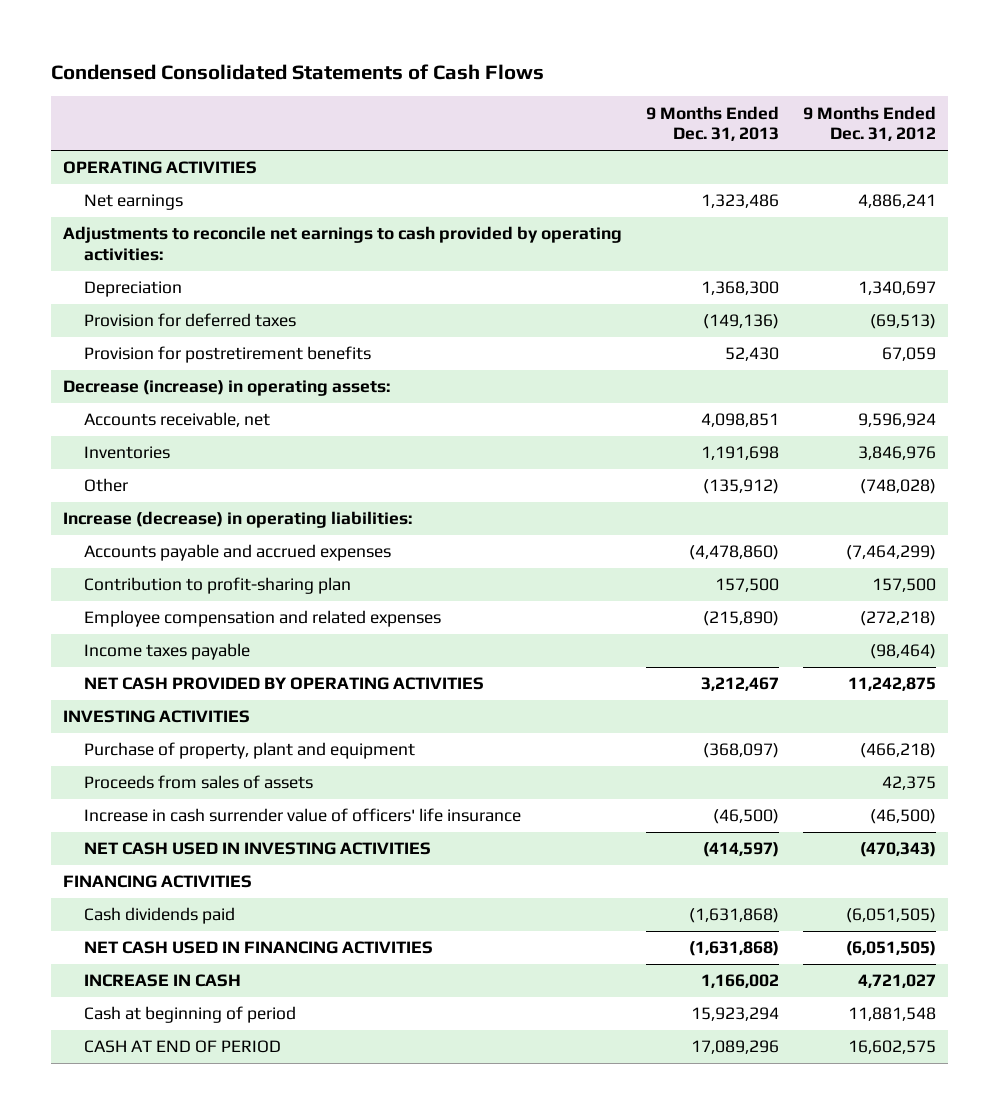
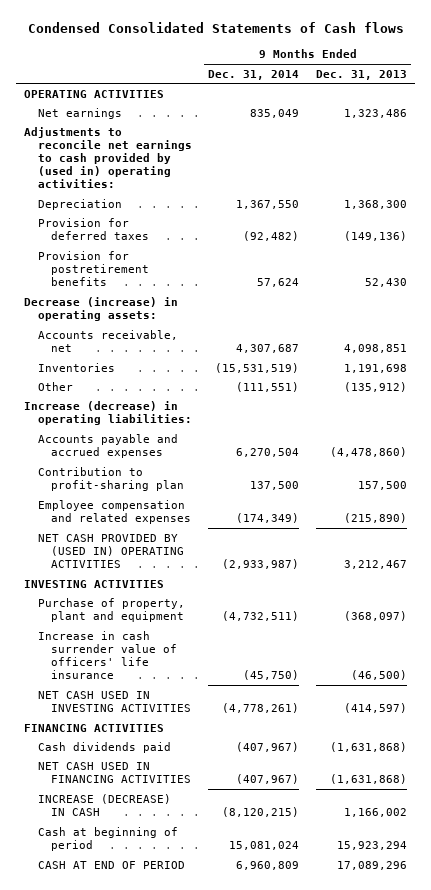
[51,63,545,80] Condensed Consolidated Statements of Cash Flows -> [27,22,404,34] Condensed Consolidated Statements of Cash flows
[802,105,936,142] 9 Months Ended Dec. 31, 2012 -> none
none -> [208,69,300,80] Dec. 31, 2014
[63,226,623,261] Adjustments to reconcile net earnings to cash provided by operating activities: -> [24,126,192,189] Adjustments to reconcile net earnings to cash provided by (used in) operating activities:
[83,643,250,661] Income taxes payable -> none
[83,677,484,691] NET CASH PROVIDED BY OPERATING ACTIVITIES -> [37,533,185,568] NET CASH PROVIDED BY (USED IN) OPERATING ACTIVITIES
[83,775,313,790] Proceeds from sales of assets -> none
[83,974,241,988] INCREASE IN CASH -> [37,793,171,816] INCREASE (DECREASE) IN CASH

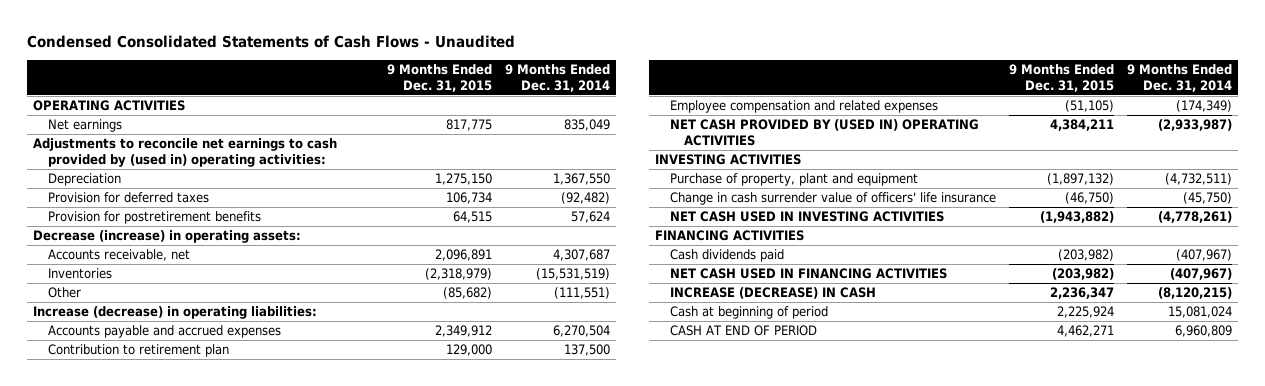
[27,22,404,34] Condensed Consolidated Statements of Cash flows -> [26,34,515,48] Condensed Consolidated Statements of Cash Flows - Unaudited
[315,69,407,80] Dec. 31, 2013 -> none
none -> [386,64,492,92] 9 Months Ended Dec. 31, 2015
[37,466,185,491] Contribution to profit-sharing plan -> [47,344,229,358] Contribution to retirement plan
[37,630,178,680] Increase in cash surrender value of officers' life insurance -> [669,192,996,206] Change in cash surrender value of officers' life insurance

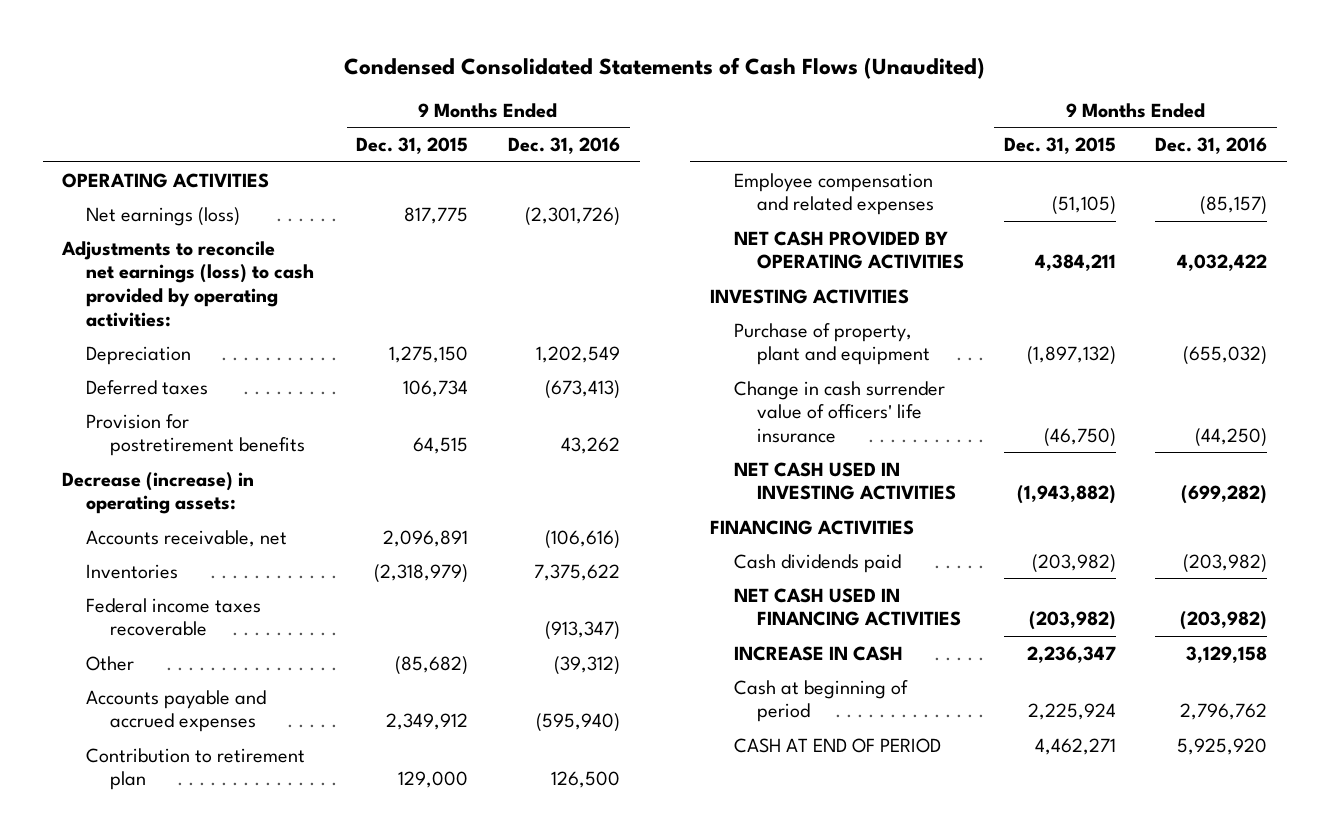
[26,34,515,48] Condensed Consolidated Statements of Cash Flows - Unaudited -> [343,56,985,79] Condensed Consolidated Statements of Cash Flows (Unaudited)
[504,64,610,92] 9 Months Ended Dec. 31, 2014 -> none
none -> [508,137,621,155] Dec. 31, 2016
[47,119,122,133] Net earnings -> [86,206,241,226] Net earnings (loss)
[33,138,338,167] Adjustments to reconcile net earnings to cash provided by (used in) operating activities: -> [61,240,315,327] Adjustments to reconcile net earnings (loss) to cash provided by operating activities:
[47,192,209,204] Provision for deferred taxes -> [86,379,209,395] Deferred taxes
none -> [86,597,262,637] Federal income taxes recoverable
[33,306,318,320] Increase (decrease) in operating liabilities: -> none
[669,119,979,146] NET CASH PROVIDED BY (USED IN) OPERATING ACTIVITIES -> [733,230,965,270] NET CASH PROVIDED BY OPERATING ACTIVITIES
[669,287,876,300] INCREASE (DECREASE) IN CASH -> [733,645,903,661] INCREASE IN CASH

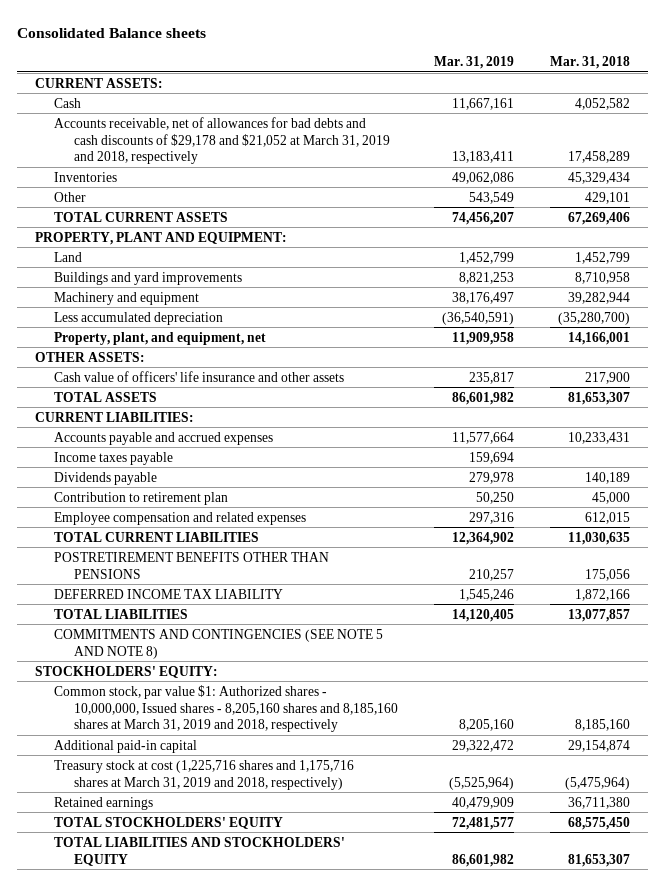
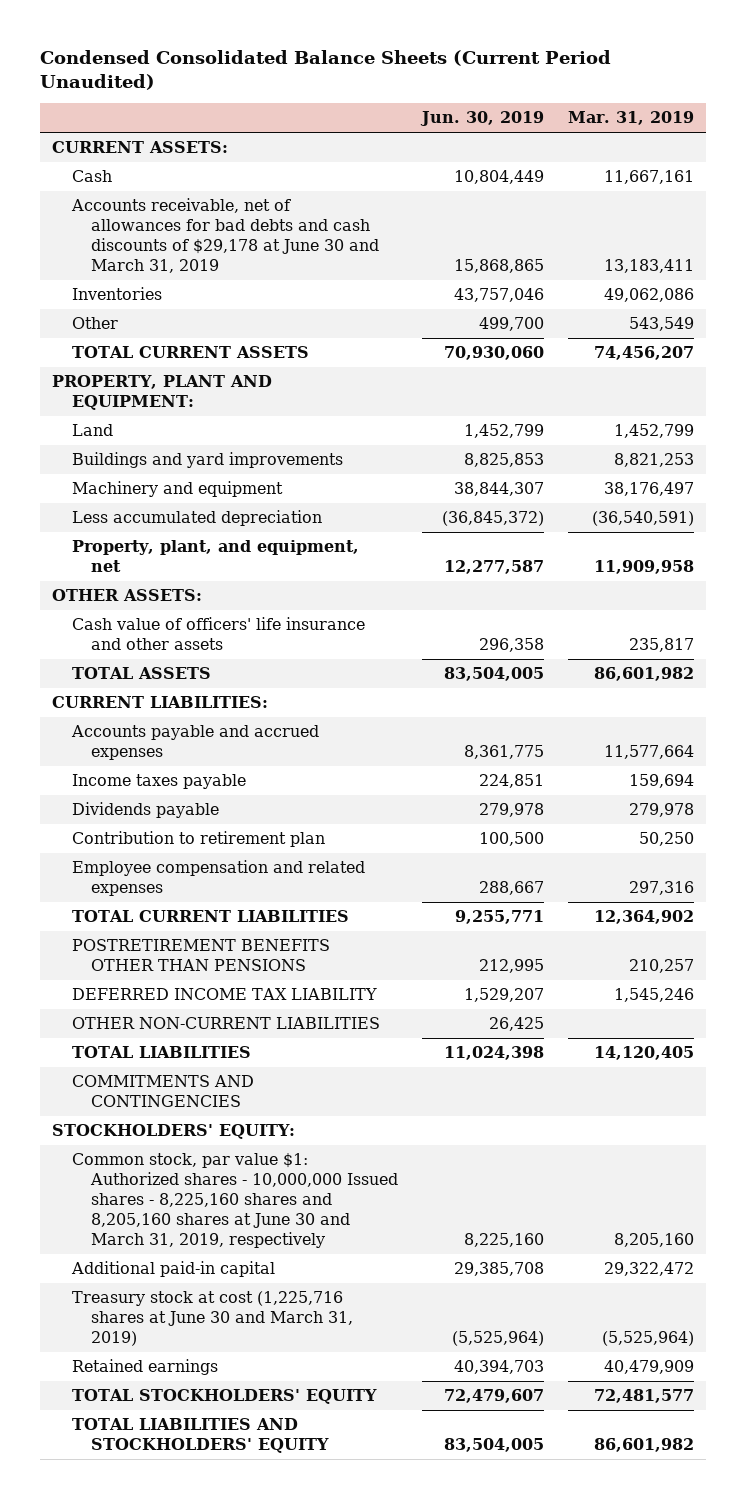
[16,27,206,38] Consolidated Balance sheets -> [40,49,612,90] Condensed Consolidated Balance Sheets (Current Period Unaudited)
[549,56,630,70] Mar. 31, 2018 -> none
none -> [420,111,545,127] Jun. 30, 2019
[54,116,391,165] Accounts receivable, net of allowances for bad debts and cash discounts of $29,178 and $21,052 at March 31, 2019 and 2018, respectively -> [70,198,380,273] Accounts receivable, net of allowances for bad debts and cash discounts of $29,178 at June 30 and March 31, 2019
none -> [71,1017,380,1030] OTHER NON-CURRENT LIABILITIES
[54,628,384,659] COMMITMENTS AND CONTINGENCIES (SEE NOTE 5 AND NOTE 8) -> [71,1075,254,1108] COMMITMENTS AND CONTINGENCIES
[54,684,399,733] Common stock, par value $1: Authorized shares - 10,000,000, Issued shares - 8,205,160 shares and 8,185,160 shares at March 31, 2019 and 2018, respectively -> [71,1153,399,1248] Common stock, par value $1: Authorized shares - 10,000,000 Issued shares - 8,225,160 shares and 8,205,160 shares at June 30 and March 31, 2019, respectively
[54,759,355,790] Treasury stock at cost (1,225,716 shares and 1,175,716 shares at March 31, 2019 and 2018, respectively) -> [71,1291,354,1346] Treasury stock at cost (1,225,716 shares at June 30 and March 31, 2019)

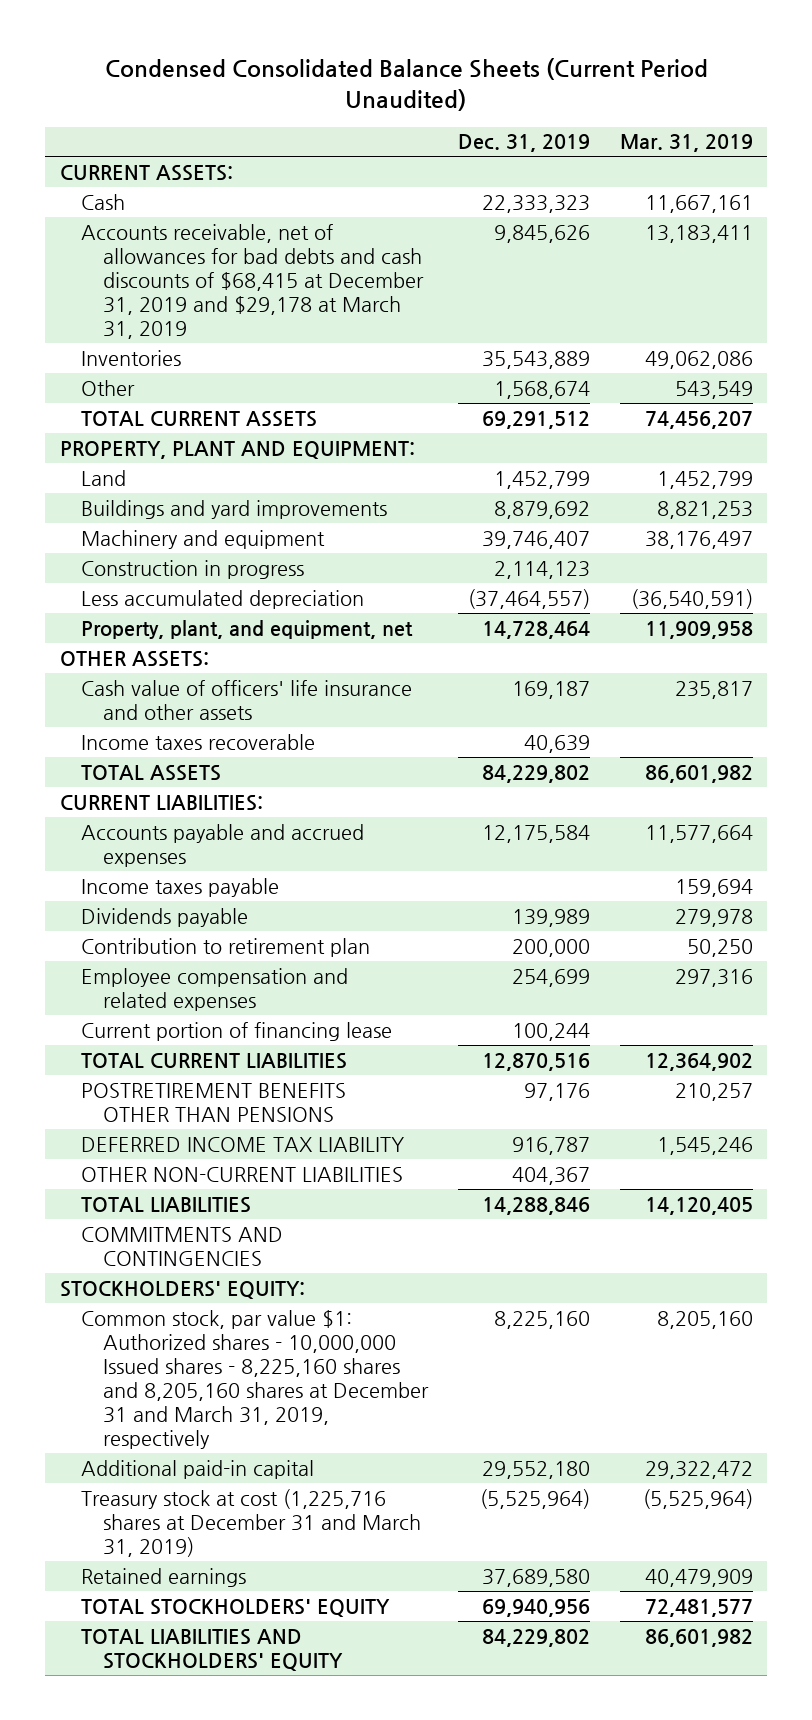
[420,111,545,127] Jun. 30, 2019 -> none
none -> [457,134,590,153] Dec. 31, 2019
[70,198,380,273] Accounts receivable, net of allowances for bad debts and cash discounts of $29,178 at June 30 and March 31, 2019 -> [81,223,424,339] Accounts receivable, net of allowances for bad debts and cash discounts of $68,415 at December 31, 2019 and $29,178 at March 31, 2019
none -> [81,559,305,579] Construction in progress
none -> [81,733,316,750] Income taxes recoverable
none -> [81,1021,393,1041] Current portion of financing lease
[71,1153,399,1248] Common stock, par value $1: Authorized shares - 10,000,000 Issued shares - 8,225,160 shares and 8,205,160 shares at June 30 and March 31, 2019, respectively -> [81,1309,429,1450] Common stock, par value $1: Authorized shares - 10,000,000 Issued shares - 8,225,160 shares and 8,205,160 shares at December 31 and March 31, 2019, respectively
[71,1291,354,1346] Treasury stock at cost (1,225,716 shares at June 30 and March 31, 2019) -> [81,1488,421,1557] Treasury stock at cost (1,225,716 shares at December 31 and March 31, 2019)

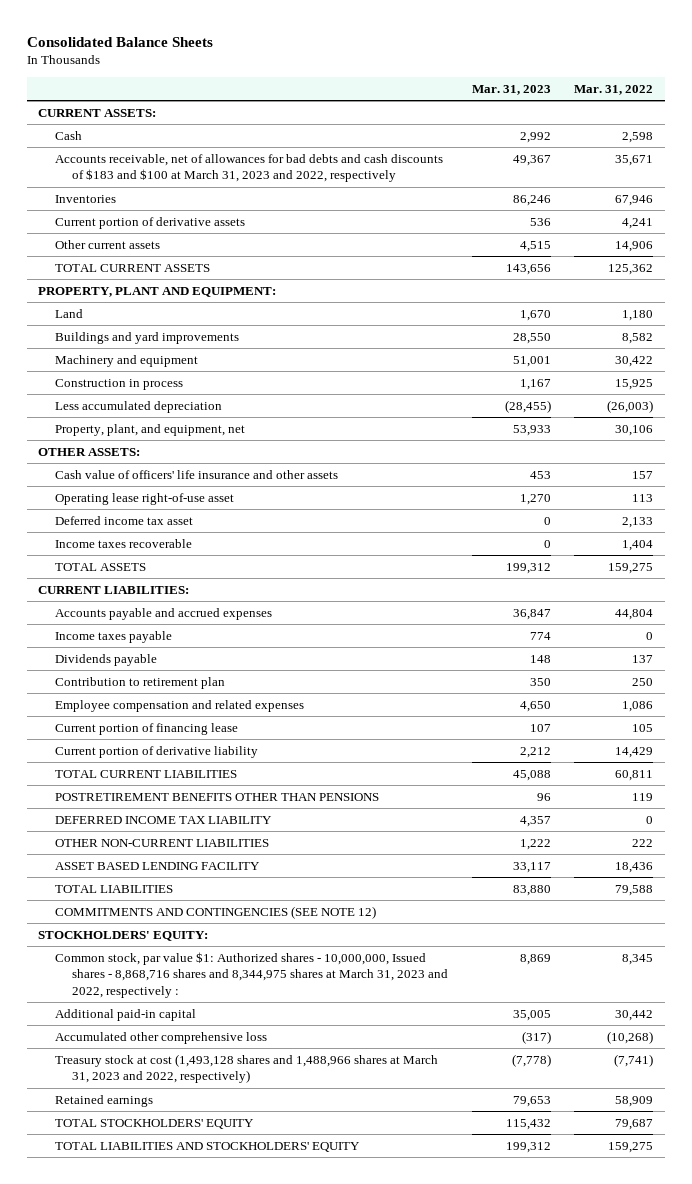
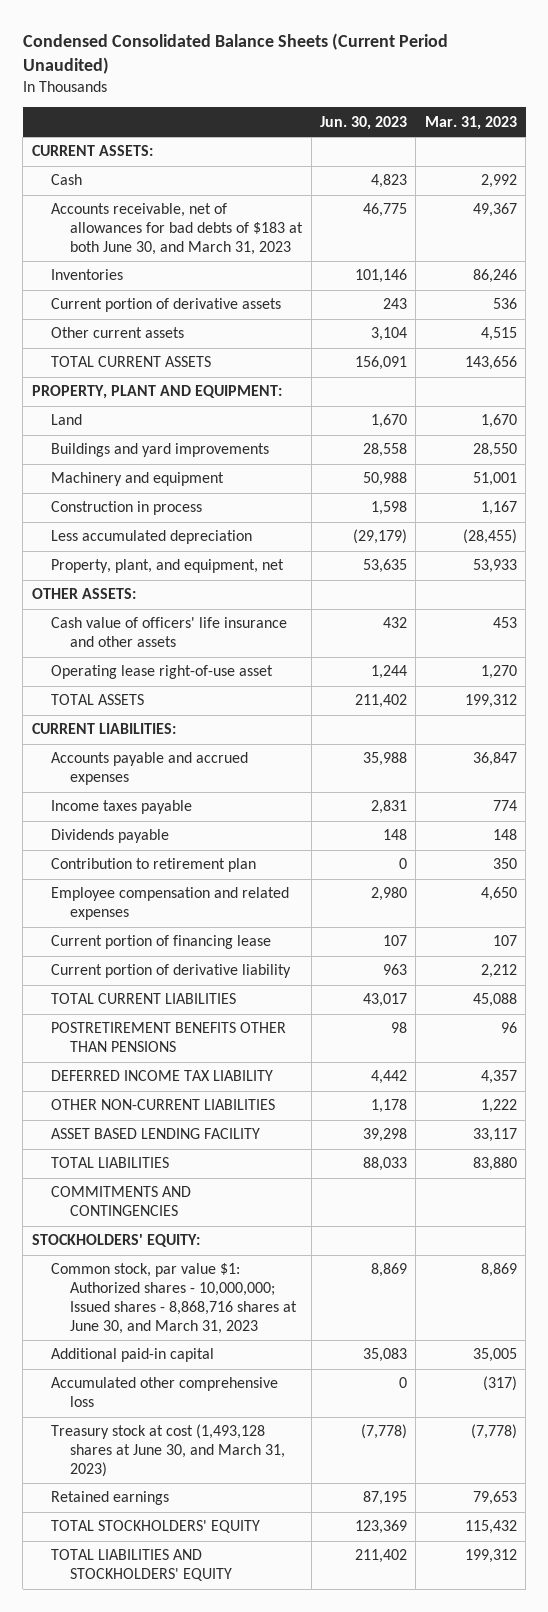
[26,36,213,47] Consolidated Balance Sheets -> [22,32,448,74] Condensed Consolidated Balance Sheets (Current Period Unaudited)
[574,84,654,95] Mar. 31, 2022 -> none
none -> [320,115,408,130] Jun. 30, 2023
[55,153,444,183] Accounts receivable, net of allowances for bad debts and cash discounts of $183 and $100 at March 31, 2023 and 2022, respectively -> [51,203,304,256] Accounts receivable, net of allowances for bad debts of $183 at both June 30, and March 31, 2023
[55,515,194,525] Deferred income tax asset -> none
[55,538,193,548] Income taxes recoverable -> none
[55,905,377,919] COMMITMENTS AND CONTINGENCIES (SEE NOTE 12) -> [51,1186,192,1217] COMMITMENTS AND CONTINGENCIES
[55,951,448,999] Common stock, par value $1: Authorized shares - 10,000,000, Issued shares - 8,868,716 shares and 8,344,975 shares at March 31, 2023 and 2022, respectively : -> [51,1263,298,1334] Common stock, par value $1: Authorized shares - 10,000,000; Issued shares - 8,868,716 shares at June 30, and March 31, 2023
[55,1053,439,1084] Treasury stock at cost (1,493,128 shares and 1,488,966 shares at March 31, 2023 and 2022, respectively) -> [51,1424,286,1478] Treasury stock at cost (1,493,128 shares at June 30, and March 31, 2023)

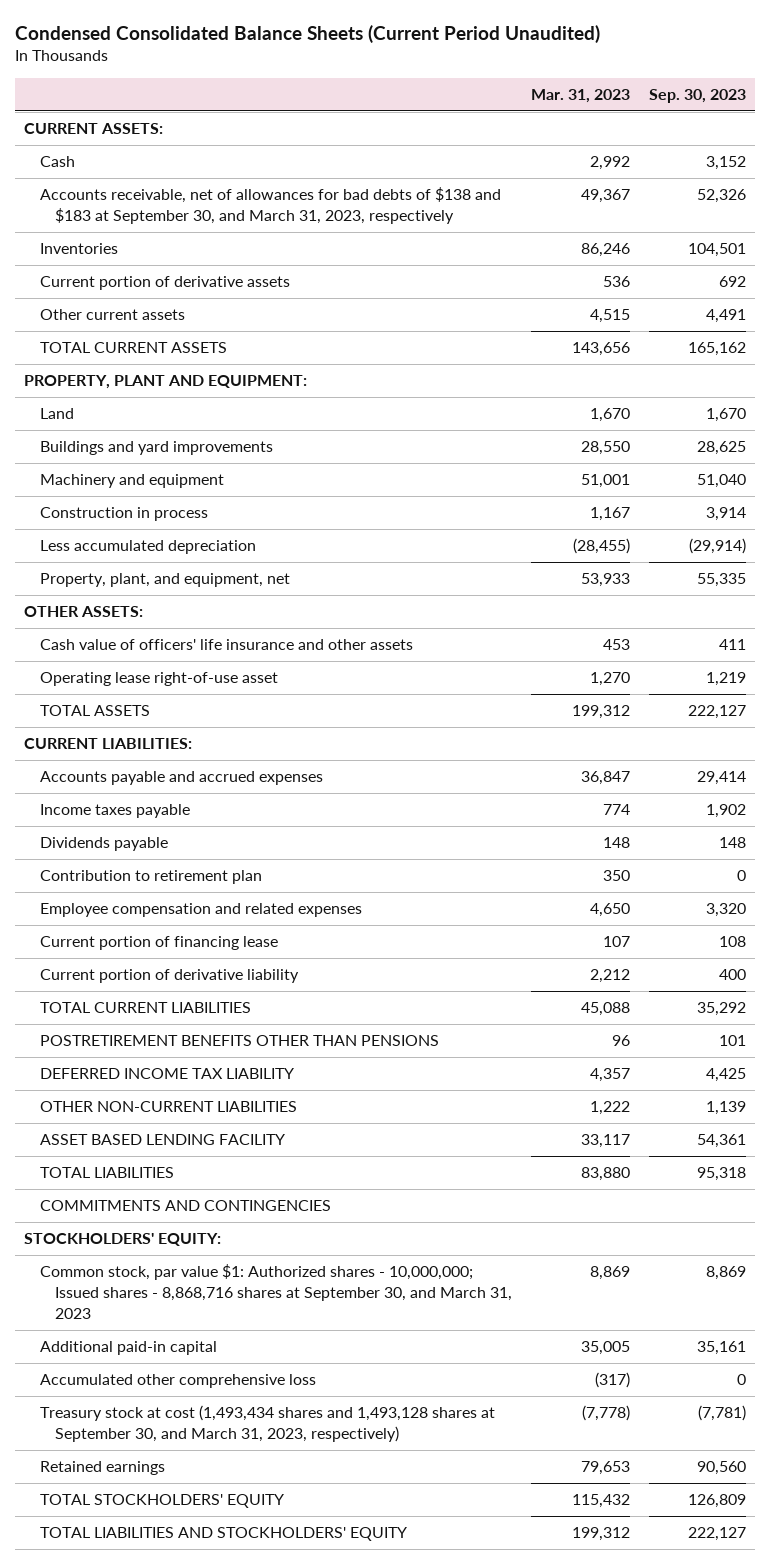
[320,115,408,130] Jun. 30, 2023 -> none
none -> [648,88,746,103] Sep. 30, 2023
[51,203,304,256] Accounts receivable, net of allowances for bad debts of $183 at both June 30, and March 31, 2023 -> [39,187,501,225] Accounts receivable, net of allowances for bad debts of $138 and $183 at September 30, and March 31, 2023, respectively
[51,1263,298,1334] Common stock, par value $1: Authorized shares - 10,000,000; Issued shares - 8,868,716 shares at June 30, and March 31, 2023 -> [39,1264,513,1320] Common stock, par value $1: Authorized shares - 10,000,000; Issued shares - 8,868,716 shares at September 30, and March 31, 2023
[51,1424,286,1478] Treasury stock at cost (1,493,128 shares at June 30, and March 31, 2023) -> [39,1405,495,1443] Treasury stock at cost (1,493,434 shares and 1,493,128 shares at September 30, and March 31, 2023, respectively)

